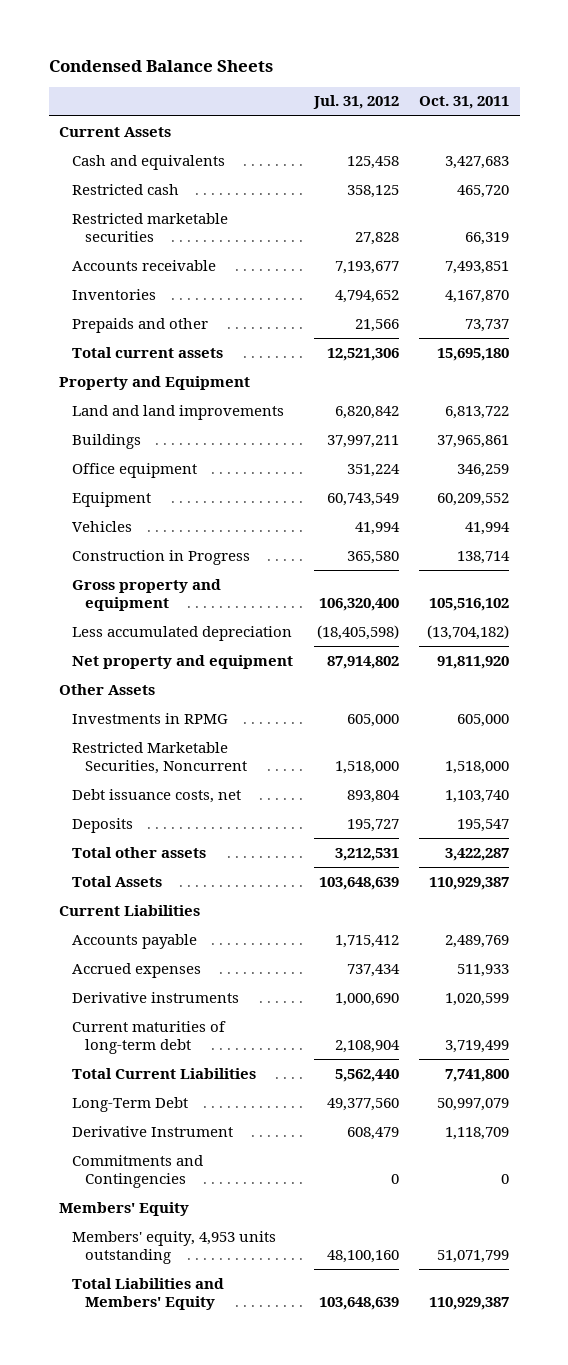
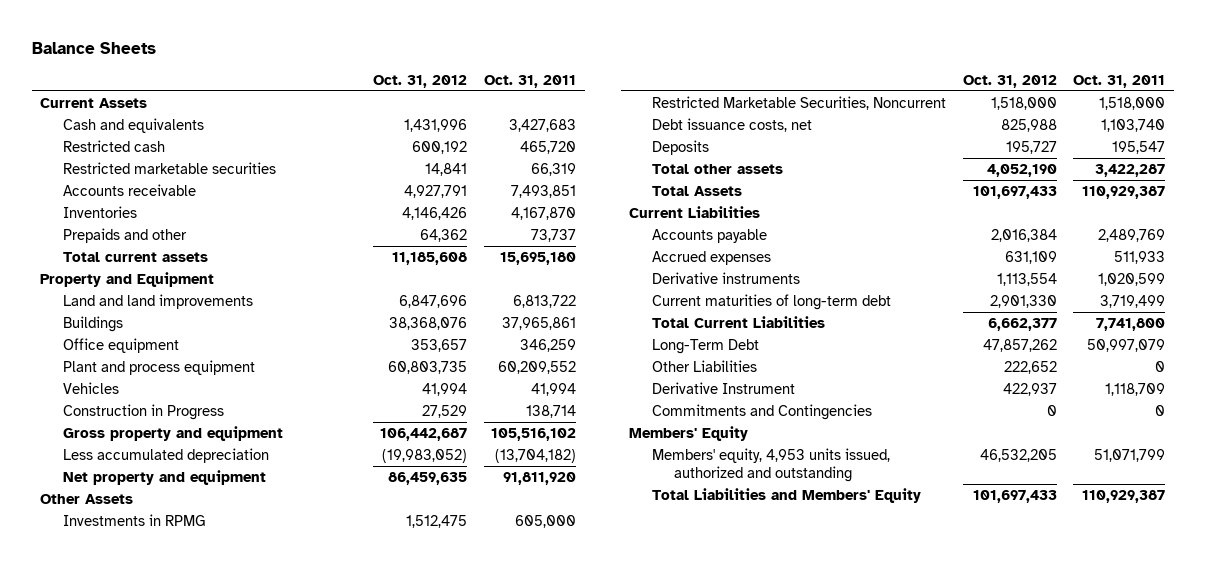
[48,59,273,72] Condensed Balance Sheets -> [31,42,156,55] Balance Sheets
[312,95,399,110] Jul. 31, 2012 -> none
none -> [373,74,468,88] Oct. 31, 2012
[71,491,151,507] Equipment -> [62,359,255,375] Plant and process equipment
none -> [651,359,757,372] Other Liabilities
[71,1230,276,1264] Members' equity, 4,953 units outstanding -> [651,447,890,482] Members' equity, 4,953 units issued, authorized and outstanding

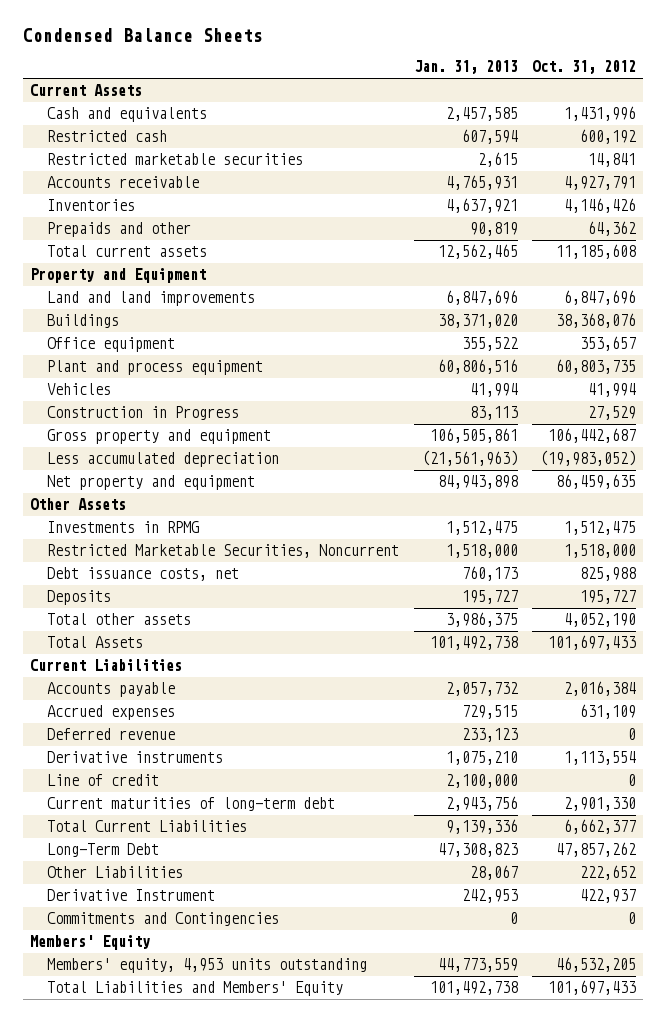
[31,42,156,55] Balance Sheets -> [22,28,263,43] Condensed Balance Sheets
[484,74,577,88] Oct. 31, 2011 -> none
none -> [413,60,518,75] Jan. 31, 2013
none -> [47,728,176,741] Deferred revenue
none -> [47,774,160,787] Line of credit
[651,447,890,482] Members' equity, 4,953 units issued, authorized and outstanding -> [47,958,368,974] Members' equity, 4,953 units outstanding

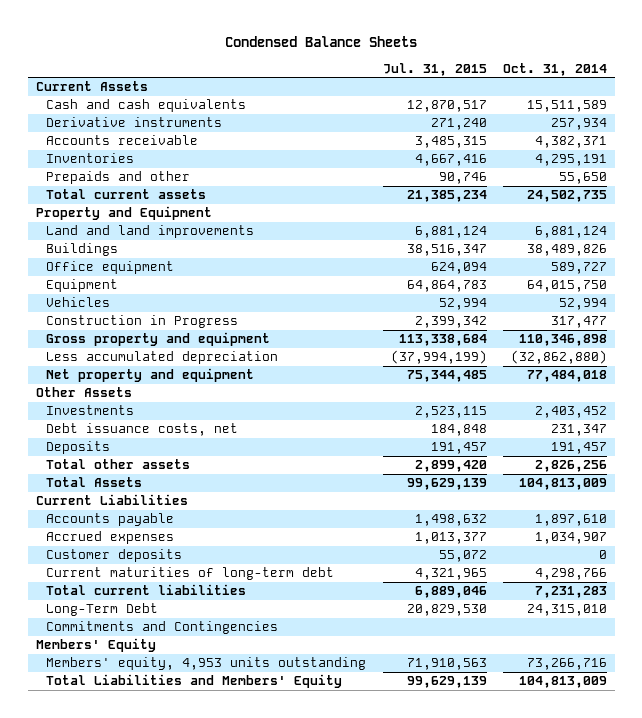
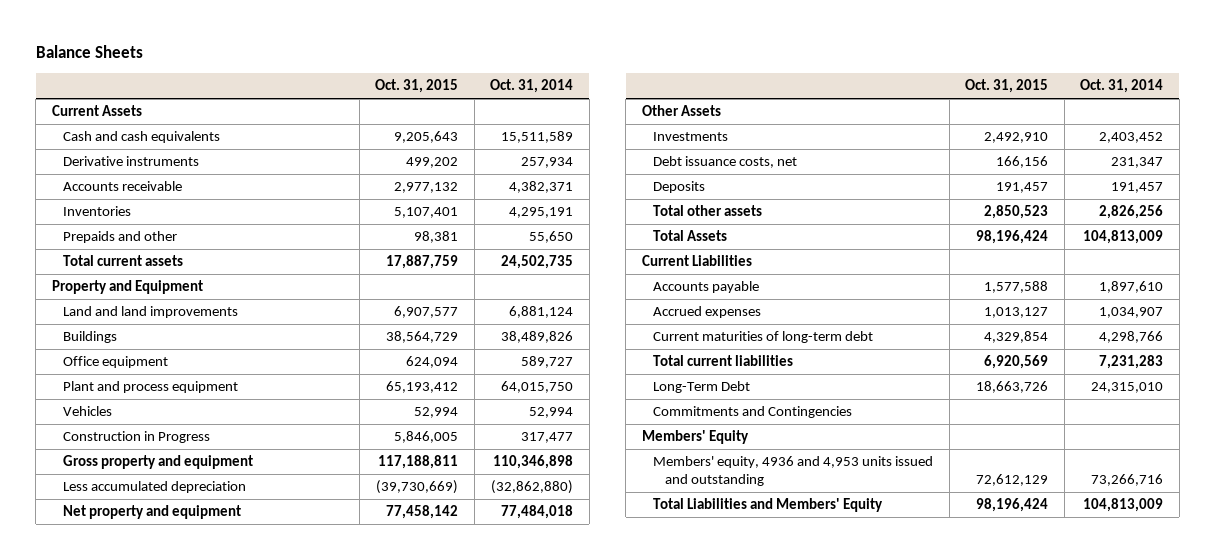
[225,35,418,47] Condensed Balance Sheets -> [35,45,143,59] Balance Sheets
[382,62,487,76] Jul. 31, 2015 -> none
none -> [375,79,459,94] Oct. 31, 2015
[46,279,119,293] Equipment -> [63,381,239,394] Plant and process equipment
[46,549,183,563] Customer deposits -> none
[46,657,367,671] Members' equity, 4,953 units outstanding -> [653,456,934,486] Members' equity, 4936 and 4,953 units issued and outstanding

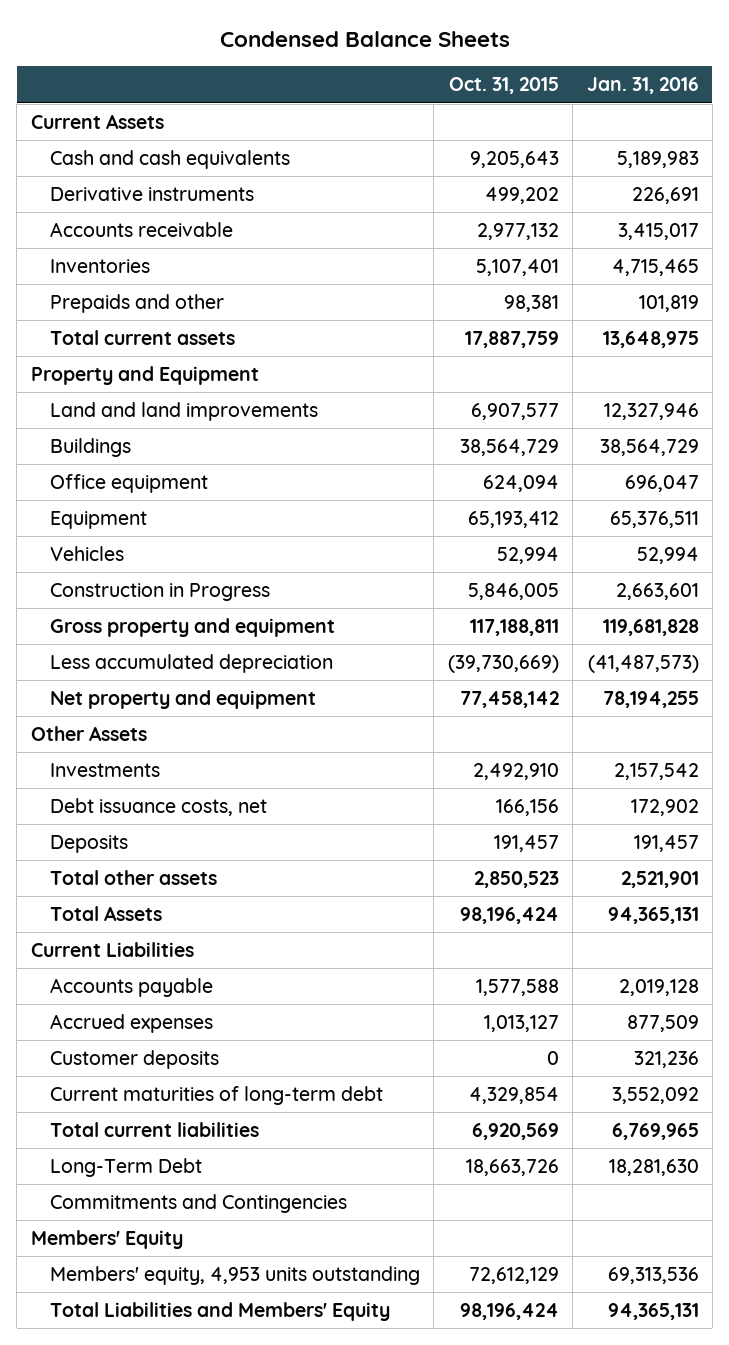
[35,45,143,59] Balance Sheets -> [219,30,510,47] Condensed Balance Sheets
[490,79,574,94] Oct. 31, 2014 -> none
none -> [586,77,699,95] Jan. 31, 2016
[63,381,239,394] Plant and process equipment -> [50,510,148,529] Equipment
none -> [50,1049,220,1069] Customer deposits
[653,456,934,486] Members' equity, 4936 and 4,953 units issued and outstanding -> [50,1265,421,1285] Members' equity, 4,953 units outstanding

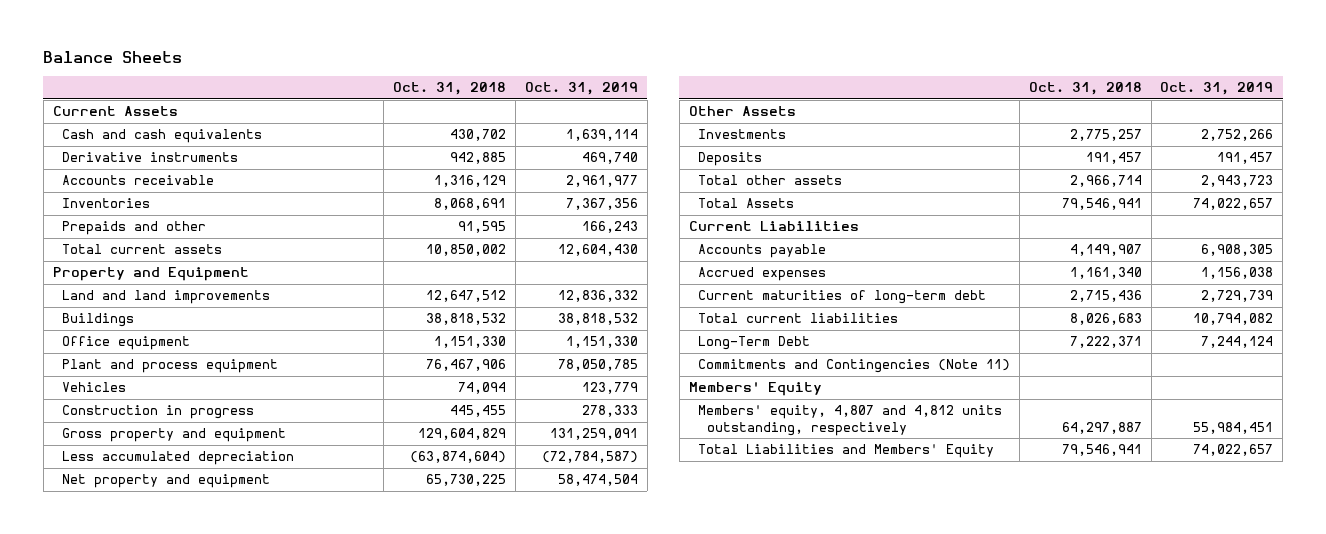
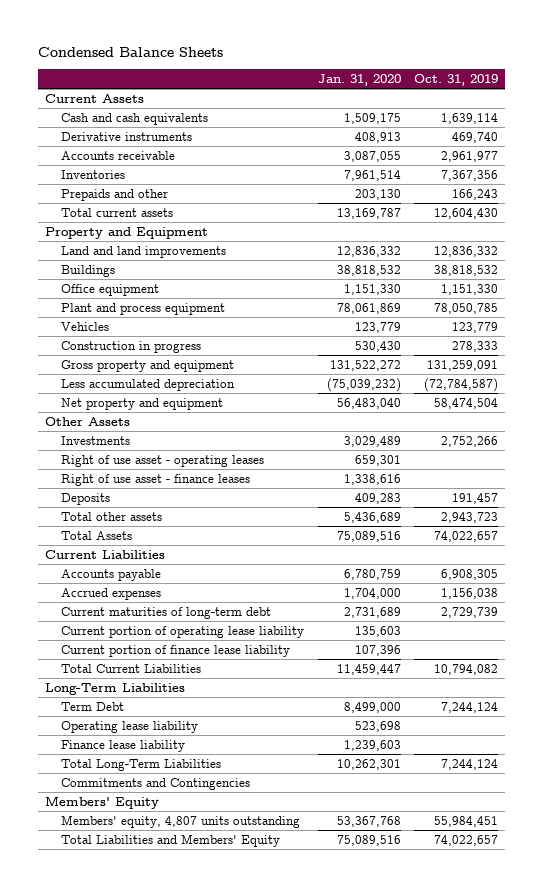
[43,51,183,64] Balance Sheets -> [38,47,224,58] Condensed Balance Sheets
[392,82,506,96] Oct. 31, 2018 -> none
none -> [317,73,401,86] Jan. 31, 2020
none -> [61,454,265,467] Right of use asset - operating leases
none -> [61,473,251,486] Right of use asset - finance leases
none -> [61,625,305,638] Current portion of operating lease liability
none -> [61,644,291,657] Current portion of finance lease liability
[697,313,898,324] Total current liabilities -> [61,663,202,673] Total Current Liabilities
none -> [44,682,185,695] Long-Term Liabilities
[697,336,810,351] Long-Term Debt -> [61,701,125,711] Term Debt
none -> [61,720,199,733] Operating lease liability
none -> [61,739,186,752] Finance lease liability
none -> [61,758,222,771] Total Long-Term Liabilities
[697,359,1010,374] Commitments and Contingencies (Note 11) -> [61,777,251,790] Commitments and Contingencies
[697,405,1002,436] Members' equity, 4,807 and 4,812 units outstanding, respectively -> [61,814,301,828] Members' equity, 4,807 units outstanding

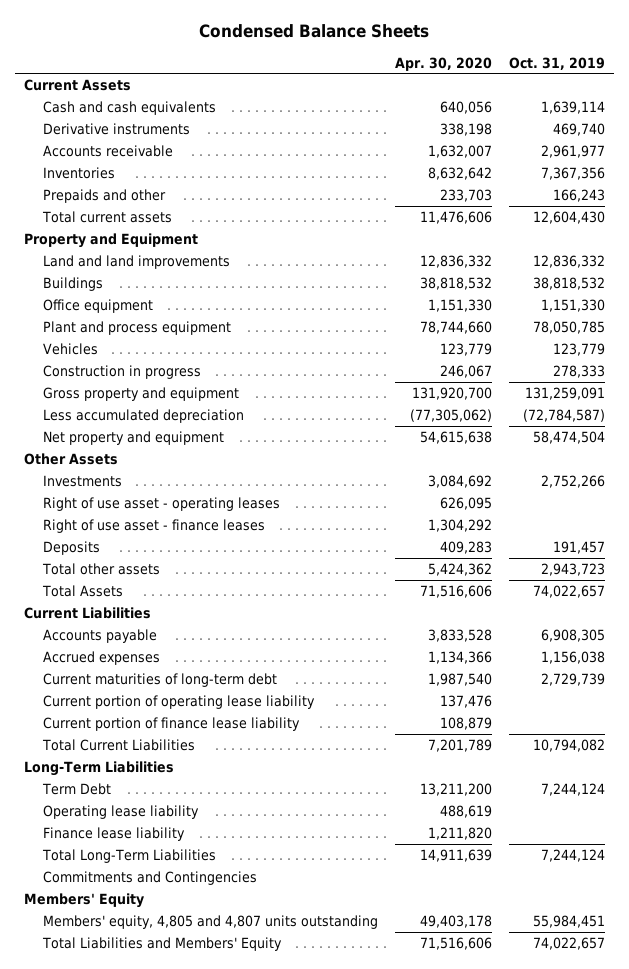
[317,73,401,86] Jan. 31, 2020 -> none
none -> [394,56,492,71] Apr. 30, 2020
[61,814,301,828] Members' equity, 4,807 units outstanding -> [43,915,379,930] Members' equity, 4,805 and 4,807 units outstanding

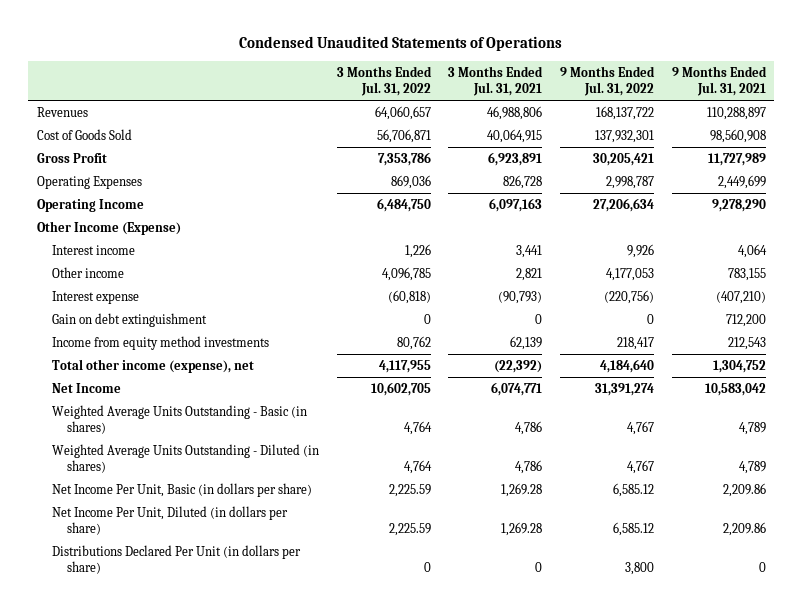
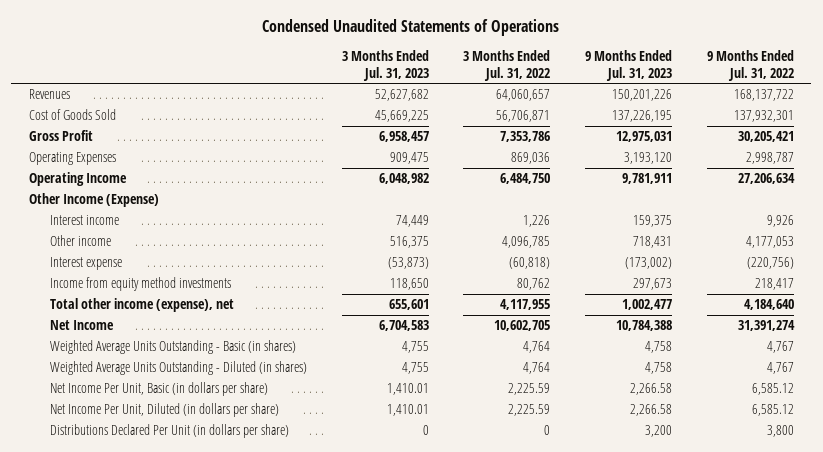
[448,66,544,96] 3 Months Ended Jul. 31, 2021 -> none
[671,66,767,96] 9 Months Ended Jul. 31, 2021 -> none
none -> [341,50,429,81] 3 Months Ended Jul. 31, 2023
none -> [585,50,673,81] 9 Months Ended Jul. 31, 2023
[51,313,207,328] Gain on debt extinguishment -> none

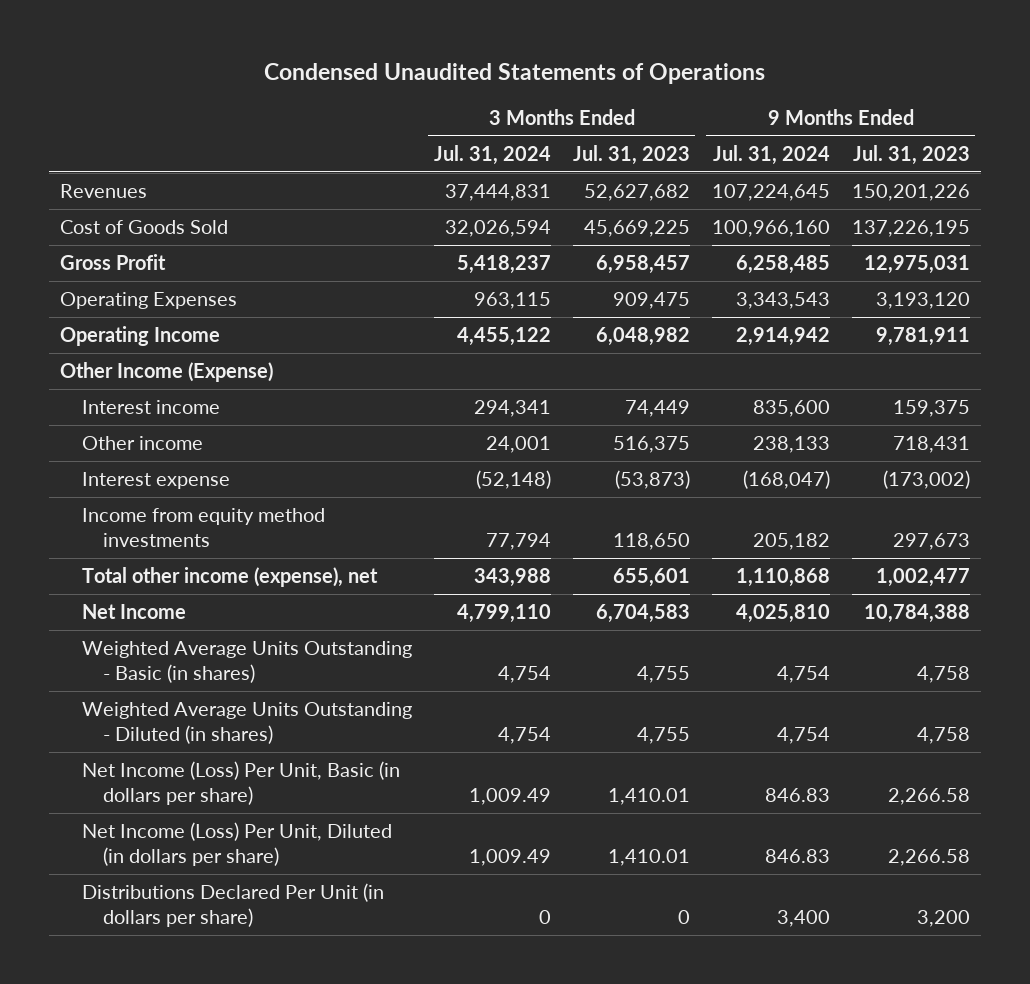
[463,50,551,81] 3 Months Ended Jul. 31, 2022 -> none
[706,50,794,81] 9 Months Ended Jul. 31, 2022 -> none
none -> [433,144,551,165] Jul. 31, 2024
none -> [712,144,830,165] Jul. 31, 2024
[49,382,268,397] Net Income Per Unit, Basic (in dollars per share) -> [81,761,400,805] Net Income (Loss) Per Unit, Basic (in dollars per share)
[49,403,279,418] Net Income Per Unit, Diluted (in dollars per share) -> [81,822,392,866] Net Income (Loss) Per Unit, Diluted (in dollars per share)

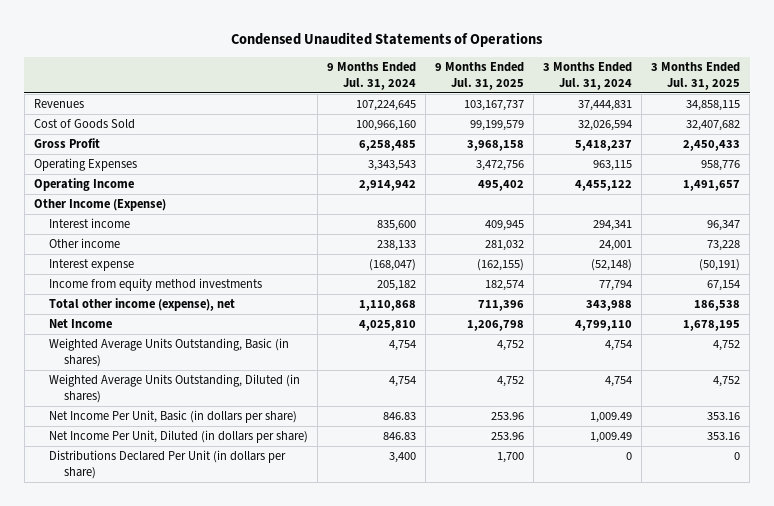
[572,144,690,165] Jul. 31, 2023 -> none
[852,144,970,165] Jul. 31, 2023 -> none
none -> [434,61,524,90] 9 Months Ended Jul. 31, 2025
none -> [651,61,741,90] 3 Months Ended Jul. 31, 2025
[81,641,412,683] Weighted Average Units Outstanding - Basic (in shares) -> [48,338,289,368] Weighted Average Units Outstanding, Basic (in shares)
[81,702,412,744] Weighted Average Units Outstanding - Diluted (in shares) -> [48,374,300,404] Weighted Average Units Outstanding, Diluted (in shares)
[81,761,400,805] Net Income (Loss) Per Unit, Basic (in dollars per share) -> [48,410,297,424] Net Income Per Unit, Basic (in dollars per share)
[81,822,392,866] Net Income (Loss) Per Unit, Diluted (in dollars per share) -> [48,430,308,444] Net Income Per Unit, Diluted (in dollars per share)

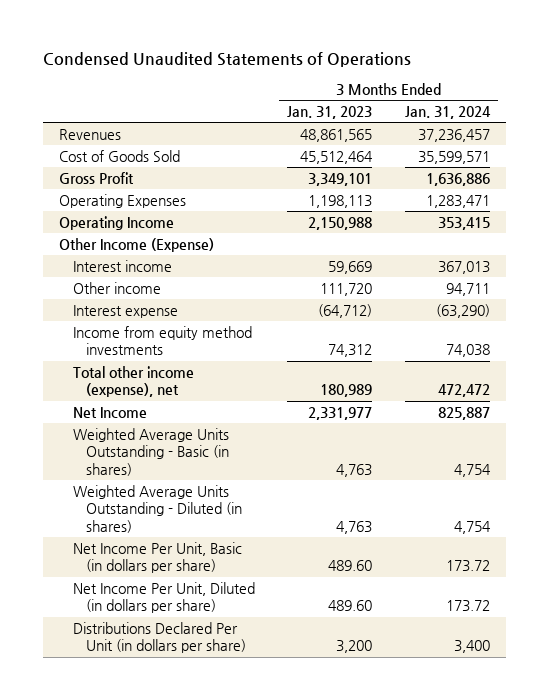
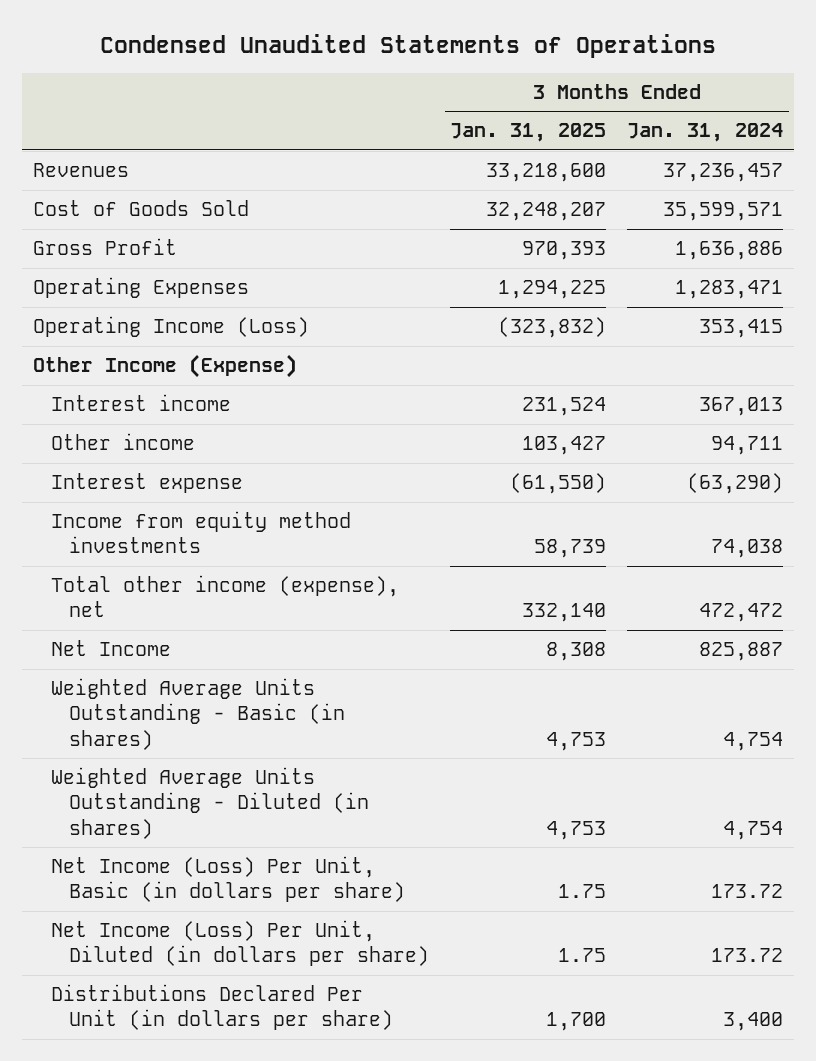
[287,106,373,120] Jan. 31, 2023 -> none
none -> [449,123,606,143] Jan. 31, 2025
[59,215,175,230] Operating Income -> [32,316,309,338] Operating Income (Loss)
[72,541,242,574] Net Income Per Unit, Basic (in dollars per share) -> [50,856,405,903] Net Income (Loss) Per Unit, Basic (in dollars per share)
[72,581,255,614] Net Income Per Unit, Diluted (in dollars per share) -> [50,920,429,967] Net Income (Loss) Per Unit, Diluted (in dollars per share)

